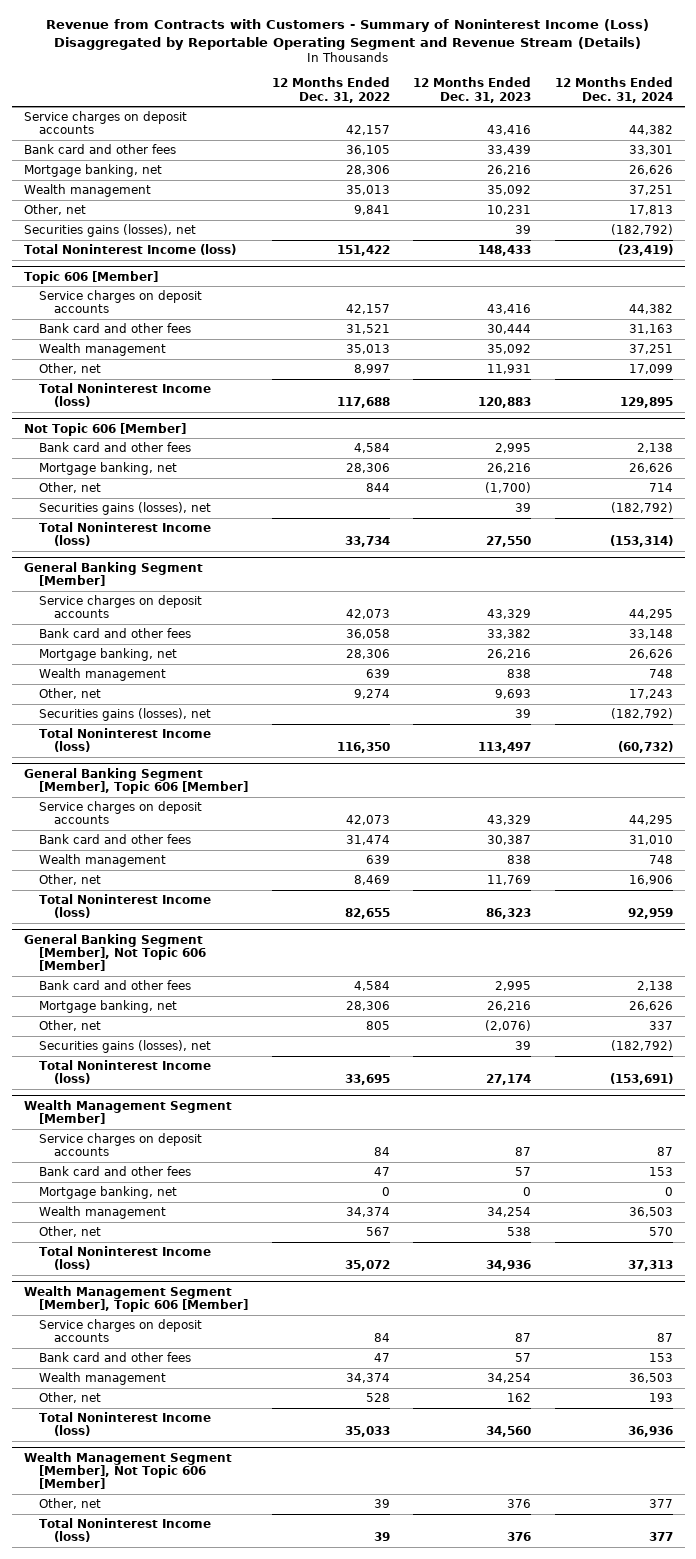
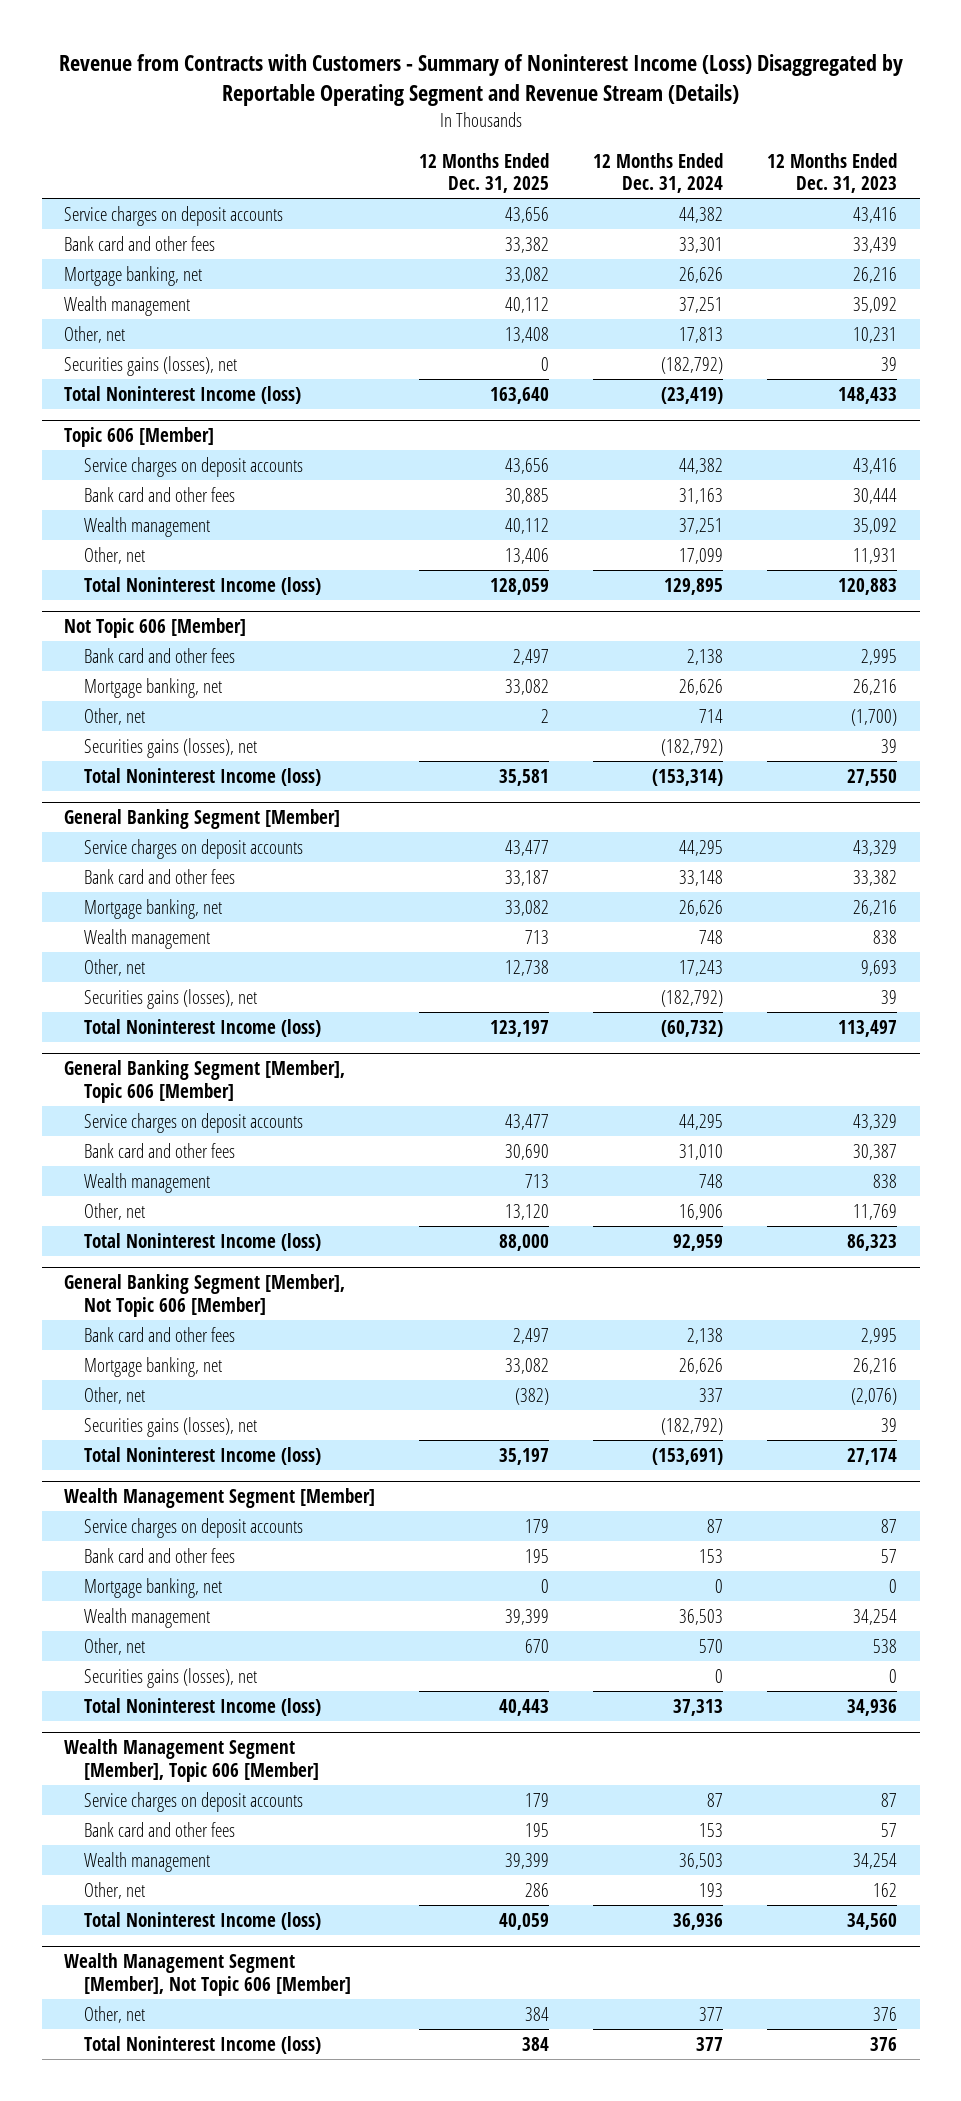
[271,77,390,103] 12 Months Ended Dec. 31, 2022 -> none
none -> [418,152,549,194] 12 Months Ended Dec. 31, 2025
none -> [84,1667,258,1688] Securities gains (losses), net

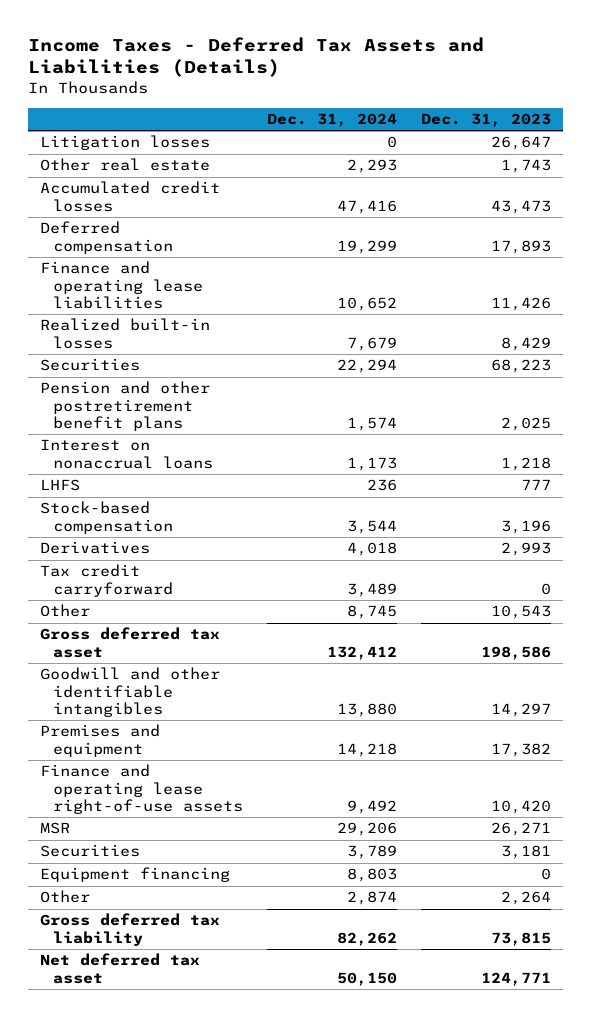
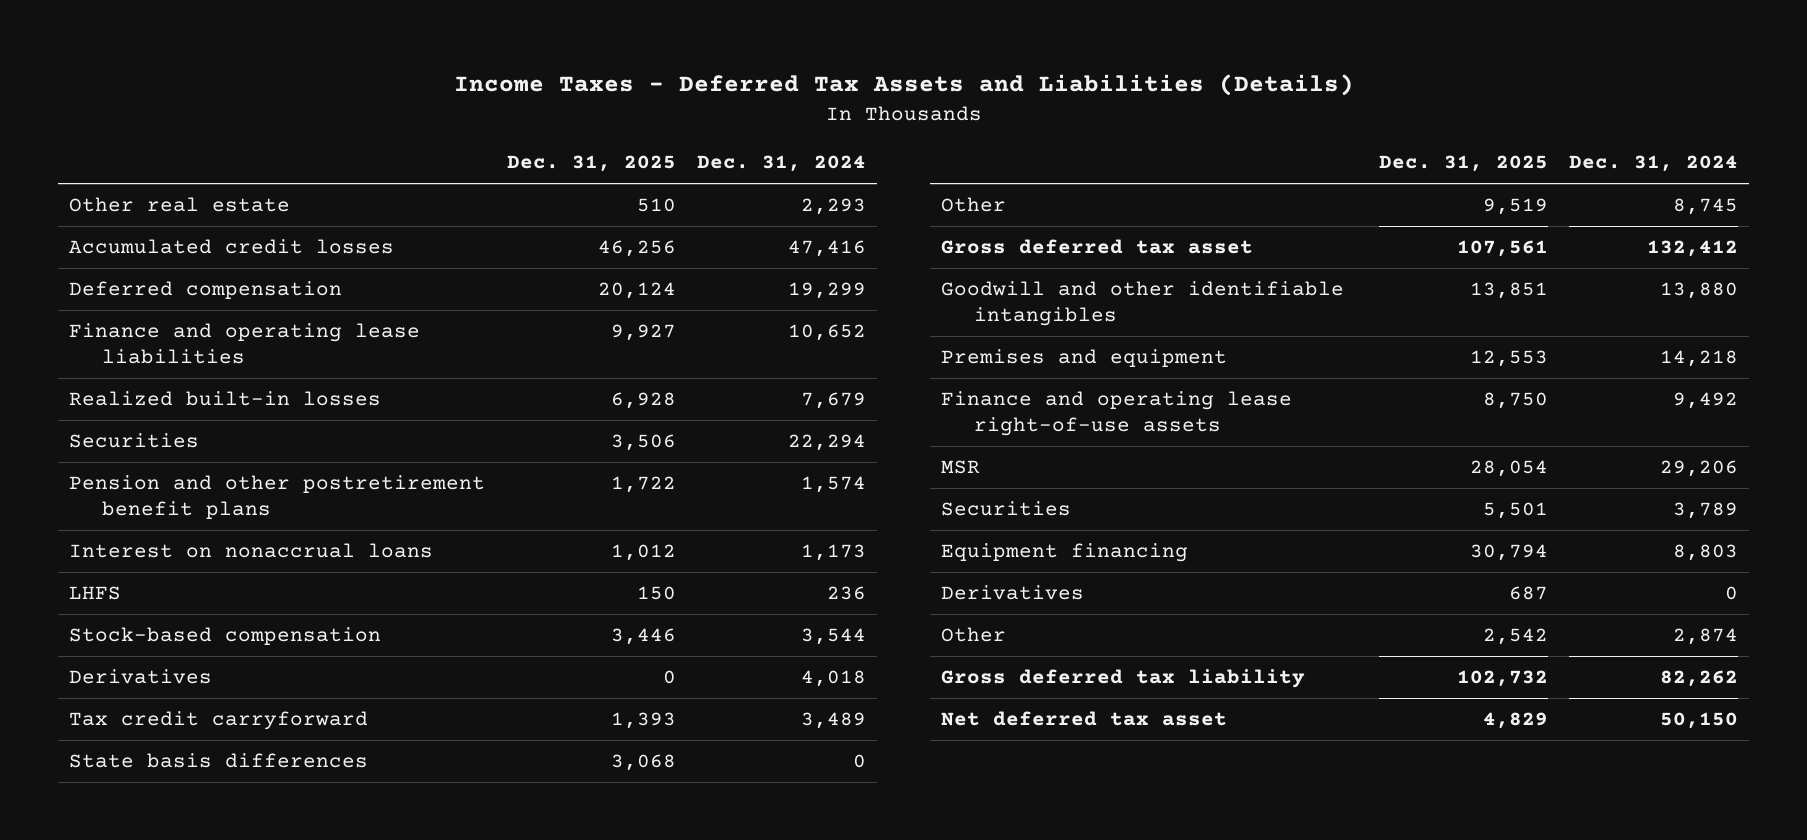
[420,113,551,128] Dec. 31, 2023 -> none
none -> [506,155,676,173] Dec. 31, 2025
[39,135,210,151] Litigation losses -> none
none -> [68,753,368,769] State basis differences
none -> [940,585,1084,601] Derivatives

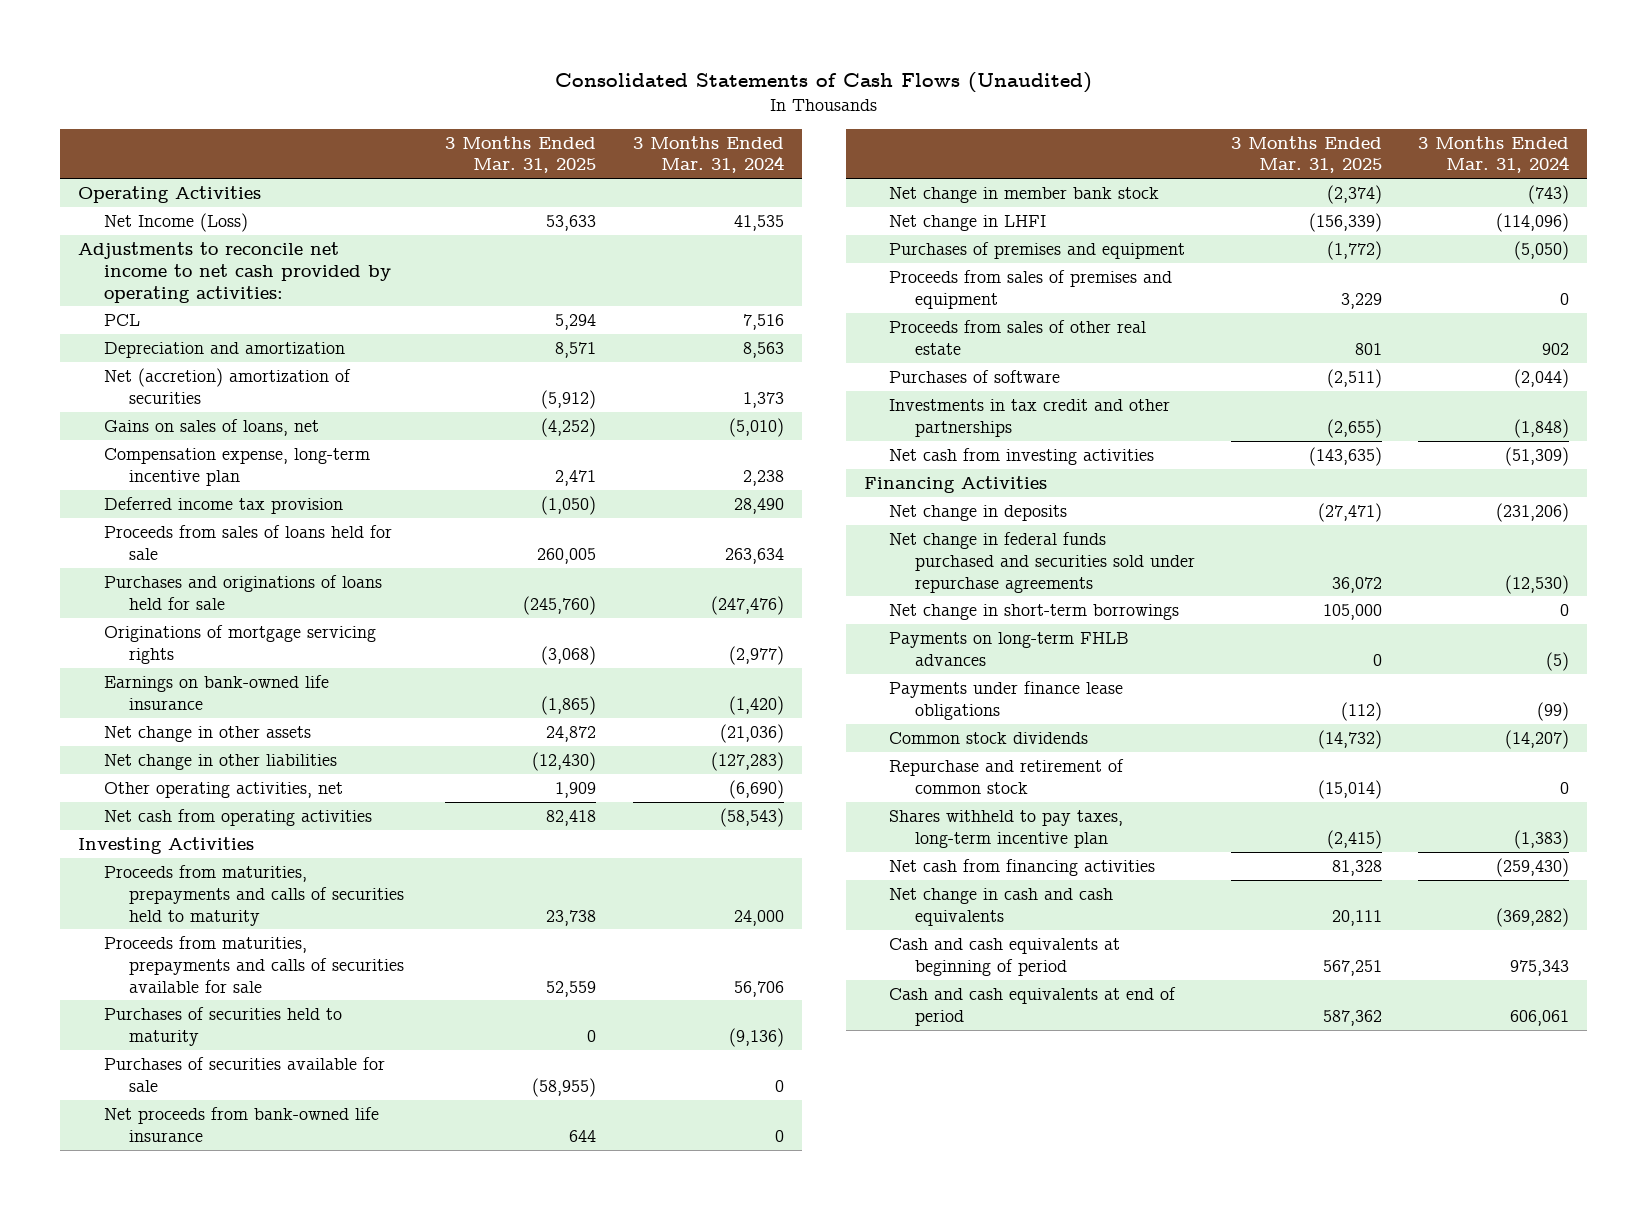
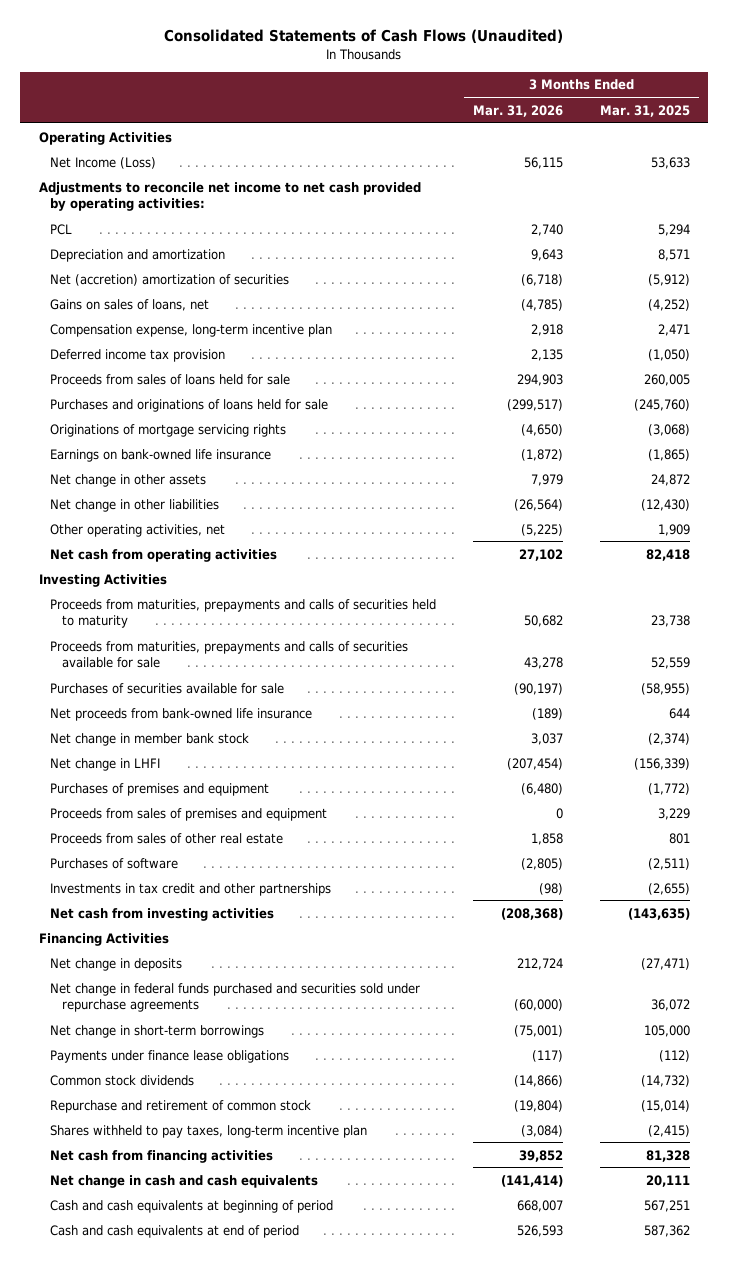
[632,135,784,174] 3 Months Ended Mar. 31, 2024 -> none
none -> [473,104,564,117] Mar. 31, 2026
[103,1006,342,1046] Purchases of securities held to maturity -> none
[889,631,1130,666] Payments on long-term FHLB advances -> none

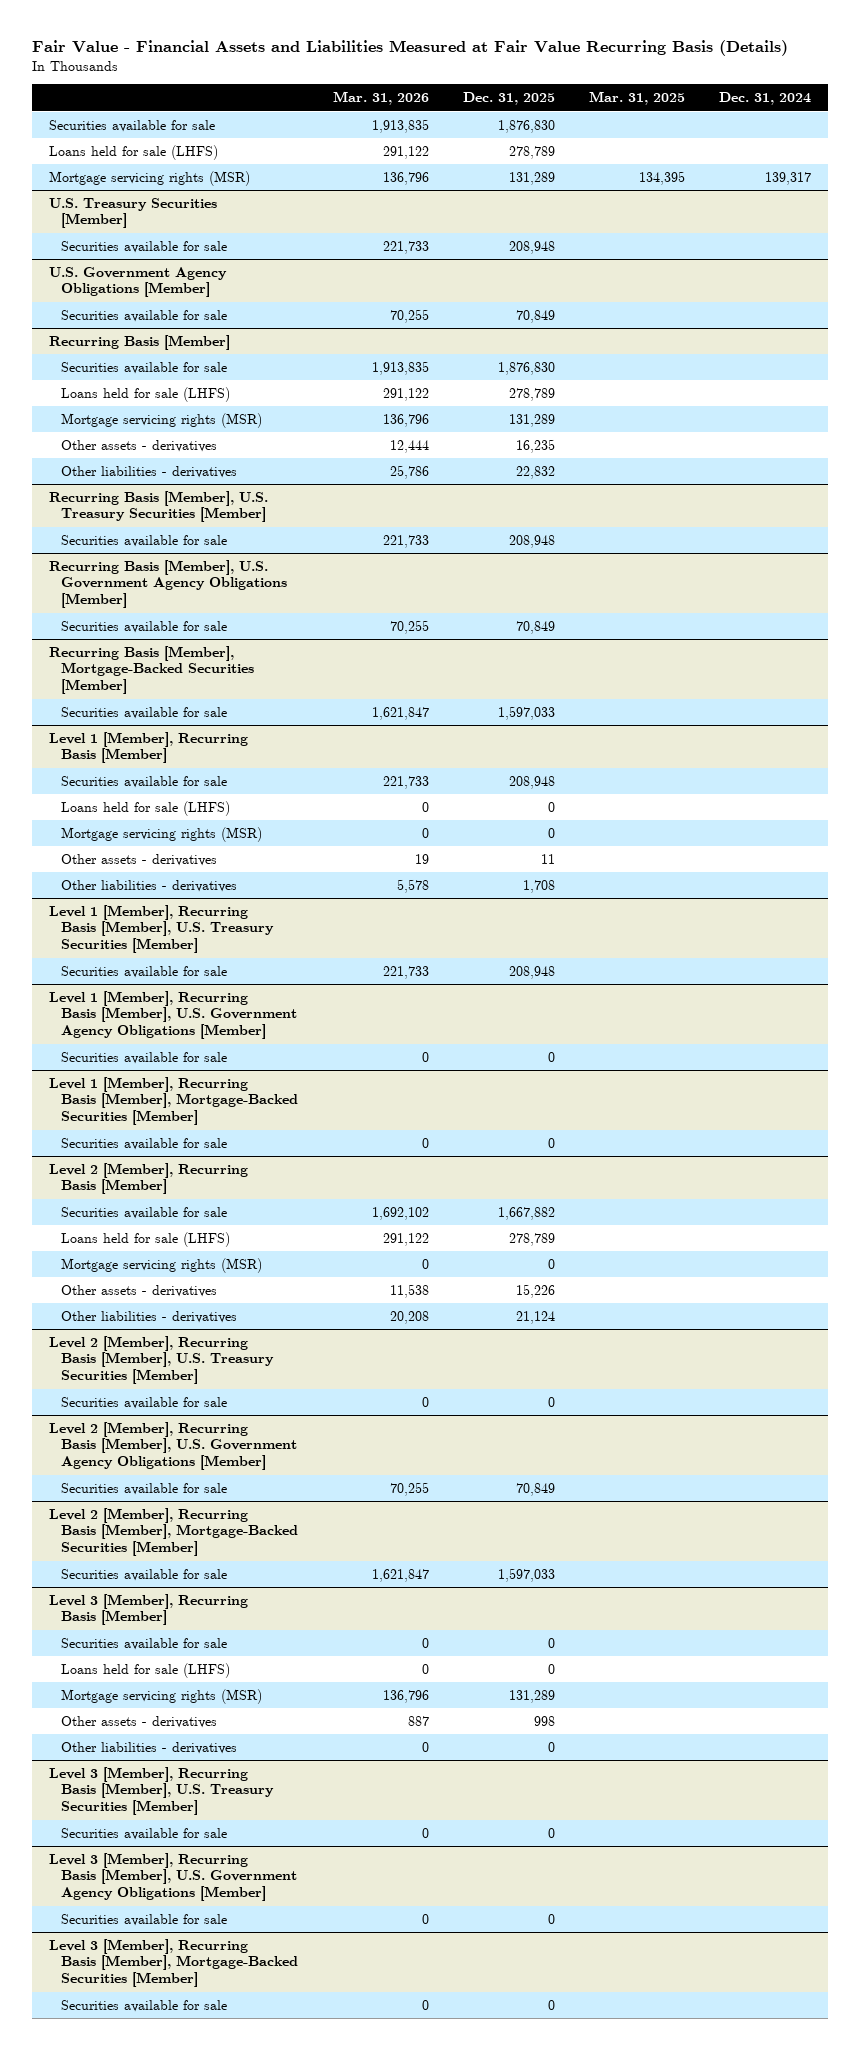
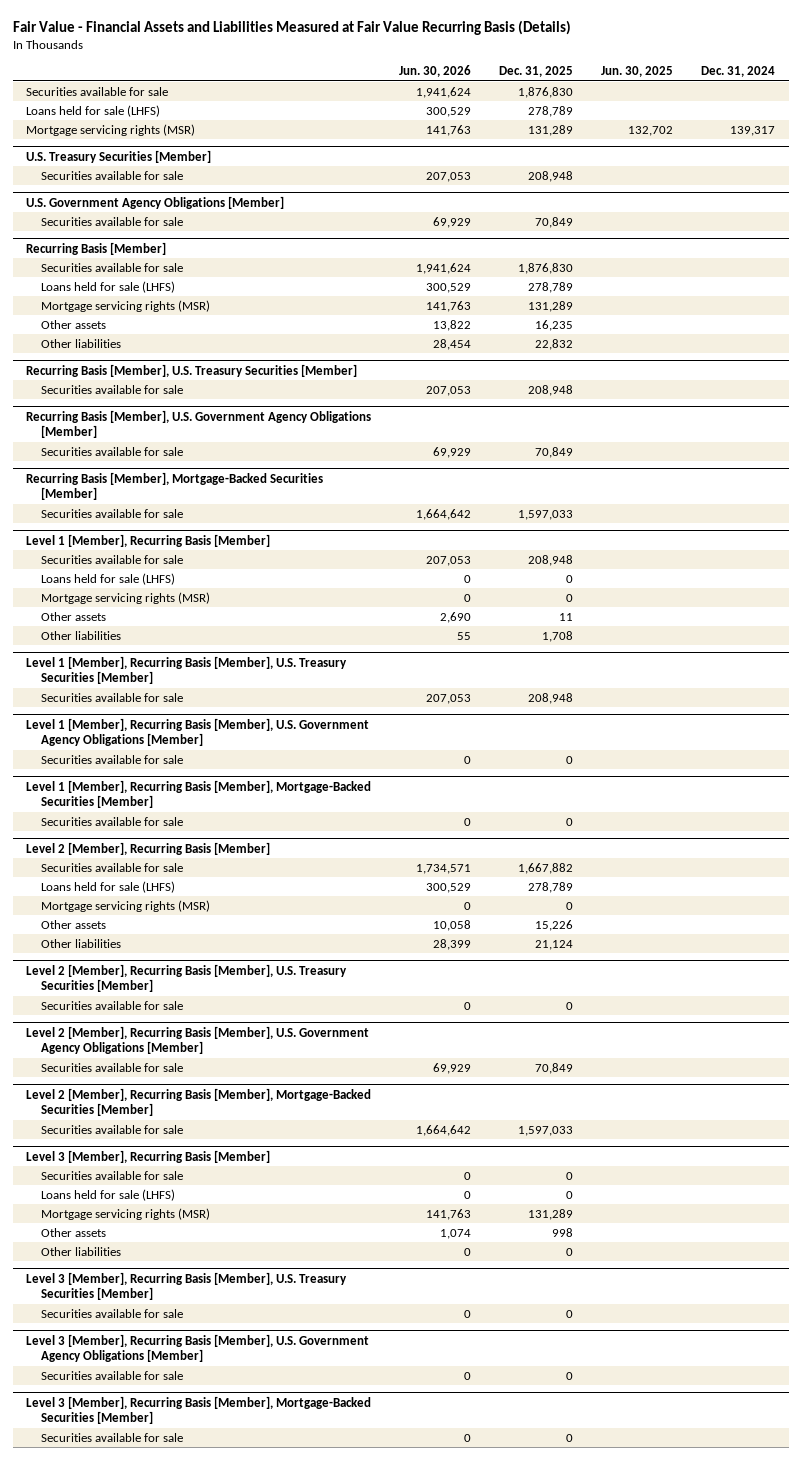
[332,91,429,106] Mar. 31, 2026 -> none
[588,91,685,106] Mar. 31, 2025 -> none
none -> [399,65,472,78] Jun. 30, 2026
none -> [601,66,674,78] Jun. 30, 2025
[61,439,218,452] Other assets - derivatives -> [40,319,106,329] Other assets
[61,465,238,478] Other liabilities - derivatives -> [40,338,121,348] Other liabilities
[61,853,218,866] Other assets - derivatives -> [40,611,106,621] Other assets
[61,879,238,892] Other liabilities - derivatives -> [40,630,121,640] Other liabilities
[61,1284,218,1297] Other assets - derivatives -> [40,919,106,929] Other assets
[61,1310,238,1323] Other liabilities - derivatives -> [40,938,121,948] Other liabilities
[61,1715,218,1728] Other assets - derivatives -> [40,1227,106,1237] Other assets
[61,1741,238,1754] Other liabilities - derivatives -> [40,1246,121,1256] Other liabilities

